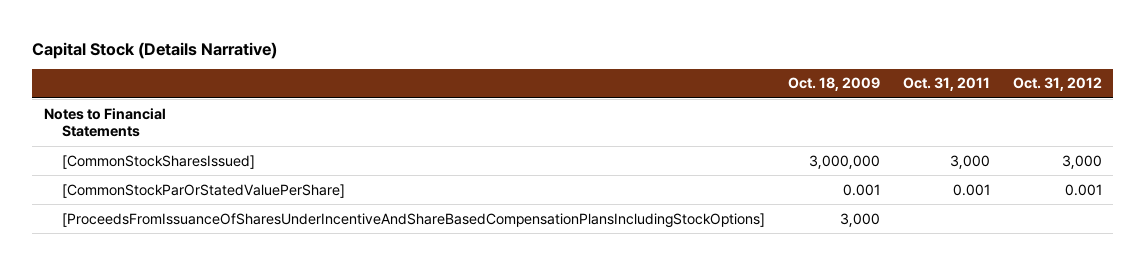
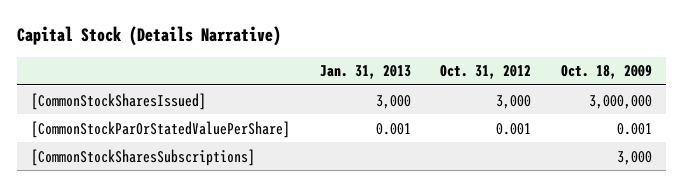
[902,77,990,92] Oct. 31, 2011 -> none
none -> [319,65,411,80] Jan. 31, 2013
[43,107,166,138] Notes to Financial Statements -> none
[62,212,766,228] [ProceedsFromIssuanceOfSharesUnderIncentiveAndShareBasedCompensationPlansIncludingStockOptions] -> [31,148,256,166] [CommonStockSharesSubscriptions]

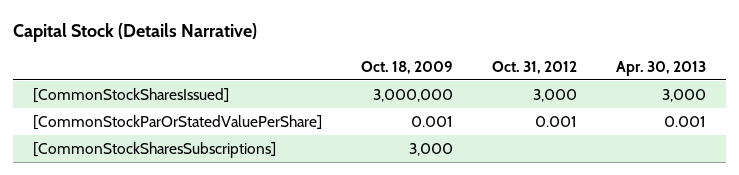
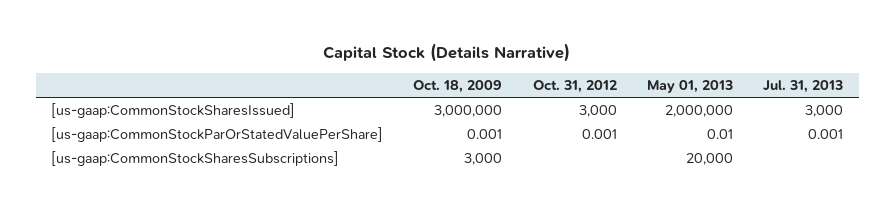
[616,60,707,76] Apr. 30, 2013 -> none
none -> [647,79,734,93] May 01, 2013
none -> [763,79,844,93] Jul. 31, 2013
[32,87,229,103] [CommonStockSharesIssued] -> [51,103,296,119] [us-gaap:CommonStockSharesIssued]
[32,114,322,130] [CommonStockParOrStatedValuePerShare] -> [51,127,384,143] [us-gaap:CommonStockParOrStatedValuePerShare]
[32,141,276,158] [CommonStockSharesSubscriptions] -> [51,151,340,167] [us-gaap:CommonStockSharesSubscriptions]

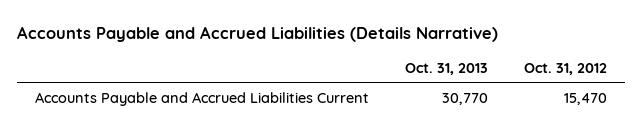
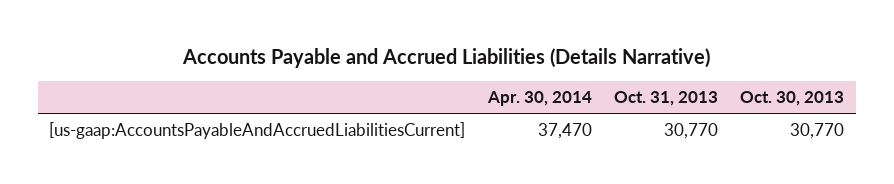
[523,62,607,75] Oct. 31, 2012 -> none
none -> [486,91,592,107] Apr. 30, 2014
none -> [740,91,845,107] Oct. 30, 2013
[34,91,369,106] Accounts Payable and Accrued Liabilities Current -> [49,122,466,140] [us-gaap:AccountsPayableAndAccruedLiabilitiesCurrent]

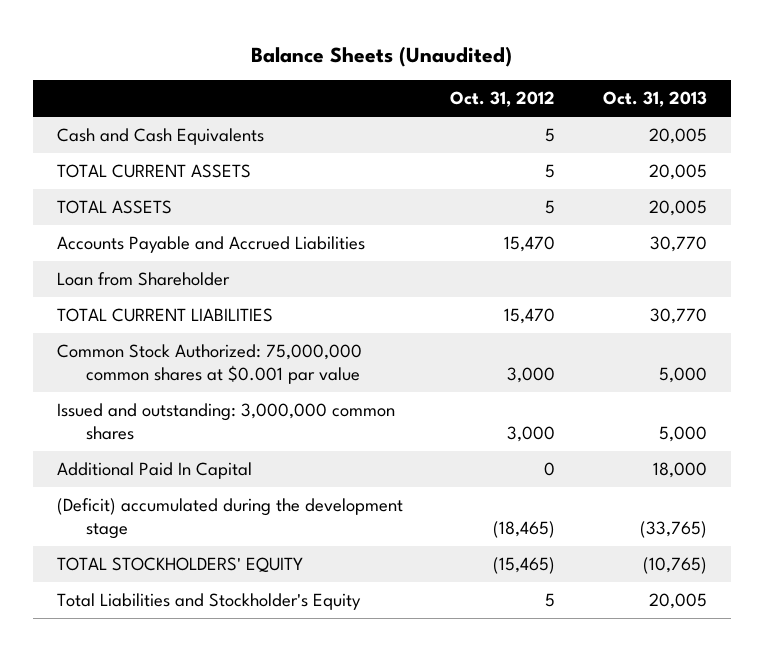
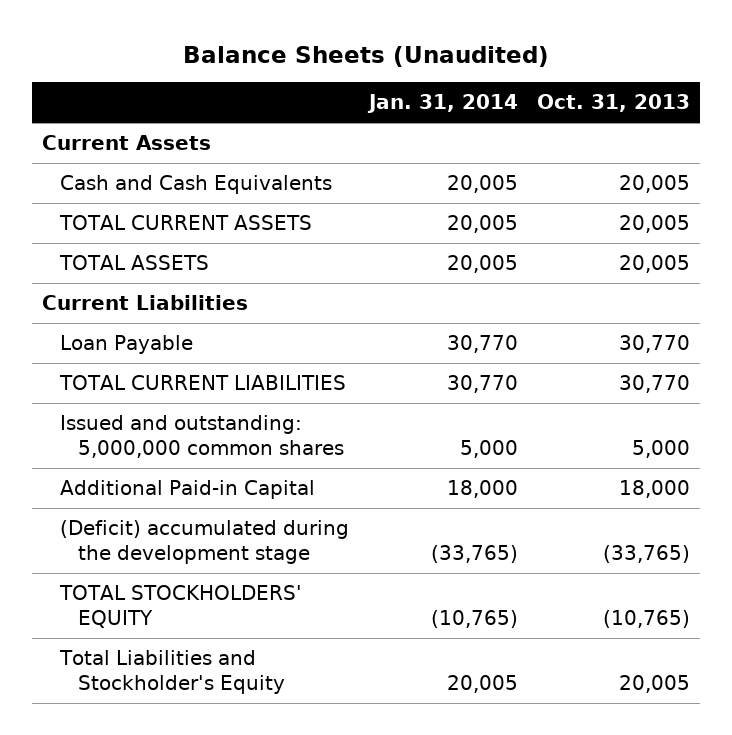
[450,91,556,108] Oct. 31, 2012 -> none
none -> [366,94,518,114] Jan. 31, 2014
none -> [42,135,212,151] Current Assets
[56,272,230,287] Loan from Shareholder -> none
none -> [42,295,249,311] Current Liabilities
[56,236,365,254] Accounts Payable and Accrued Liabilities -> [60,335,194,355] Loan Payable
[56,403,395,441] Issued and outstanding: 3,000,000 common shares -> none
[56,344,362,385] Common Stock Authorized: 75,000,000 common shares at $0.001 par value -> [60,415,344,458] Issued and outstanding: 5,000,000 common shares
[56,462,252,480] Additional Paid In Capital -> [60,480,316,500] Additional Paid-in Capital

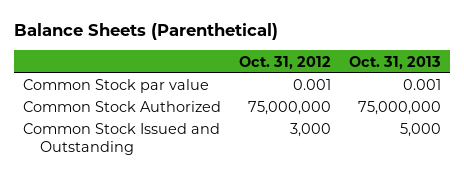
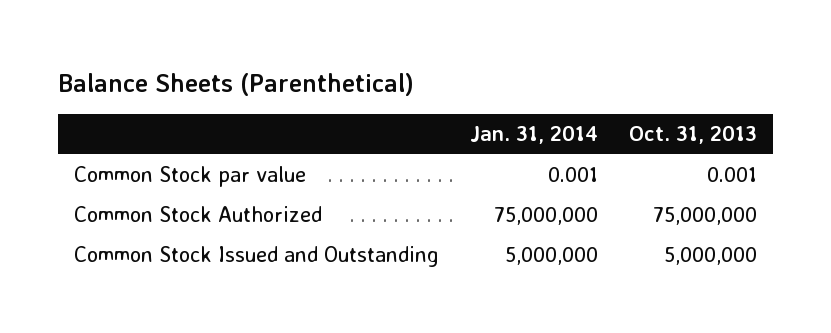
[239,55,332,69] Oct. 31, 2012 -> none
none -> [470,125,599,145] Jan. 31, 2014
[400,123,442,138] 5,000 -> [664,247,758,266] 5,000,000

